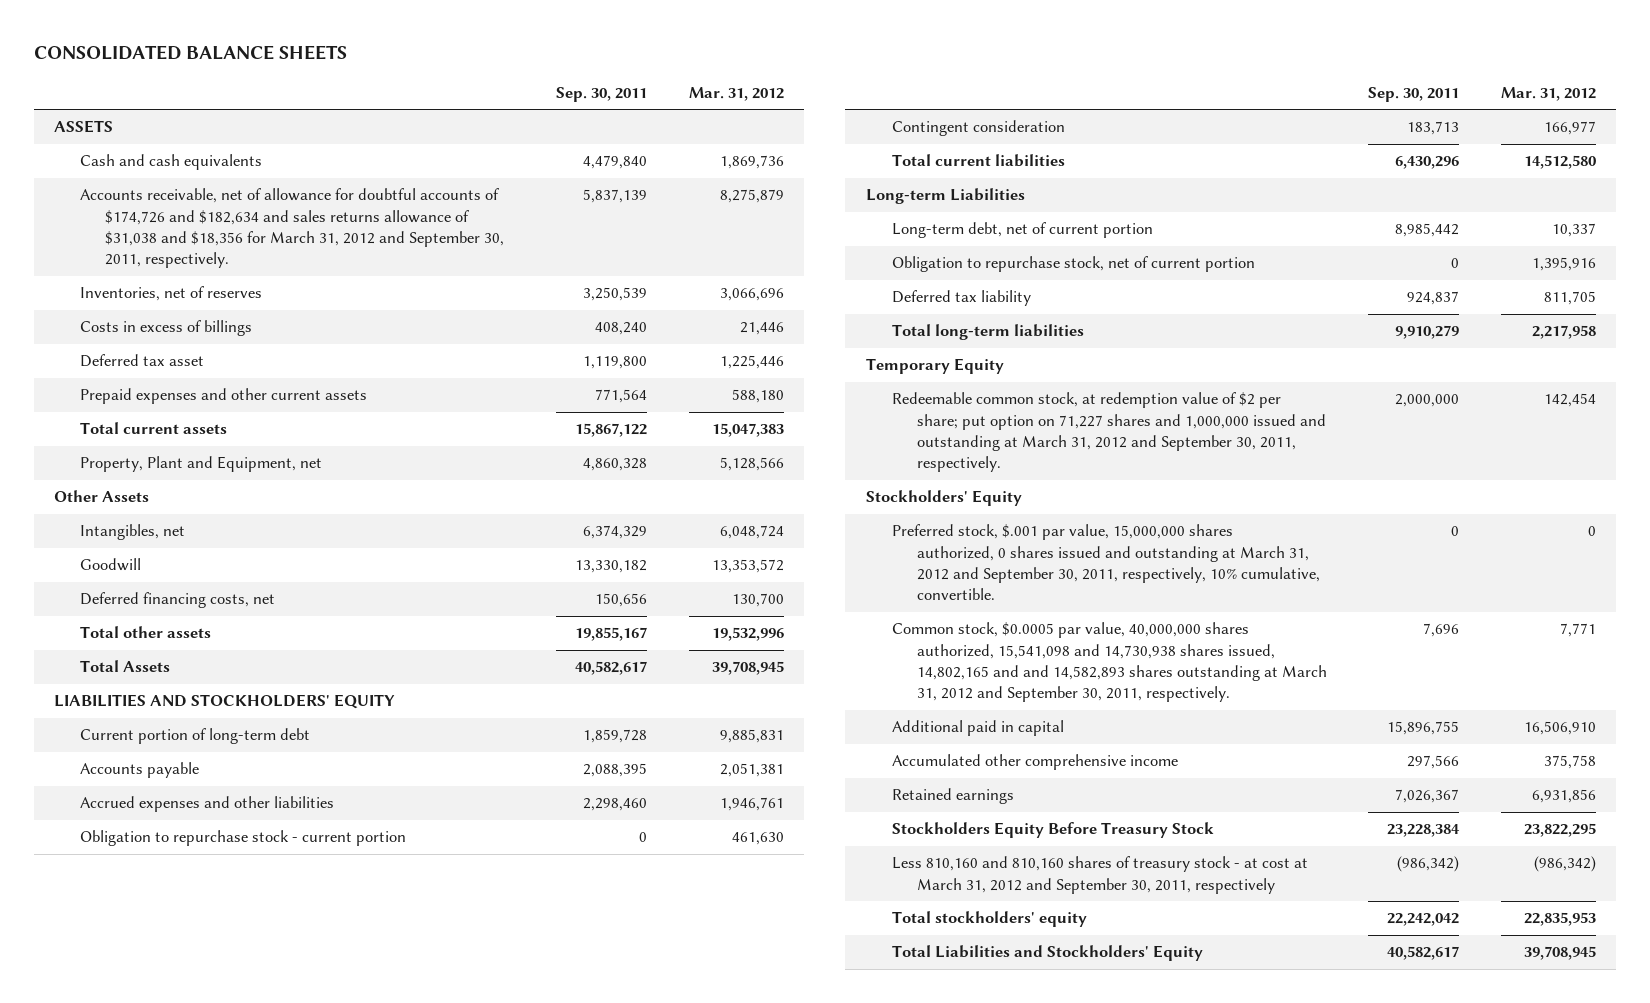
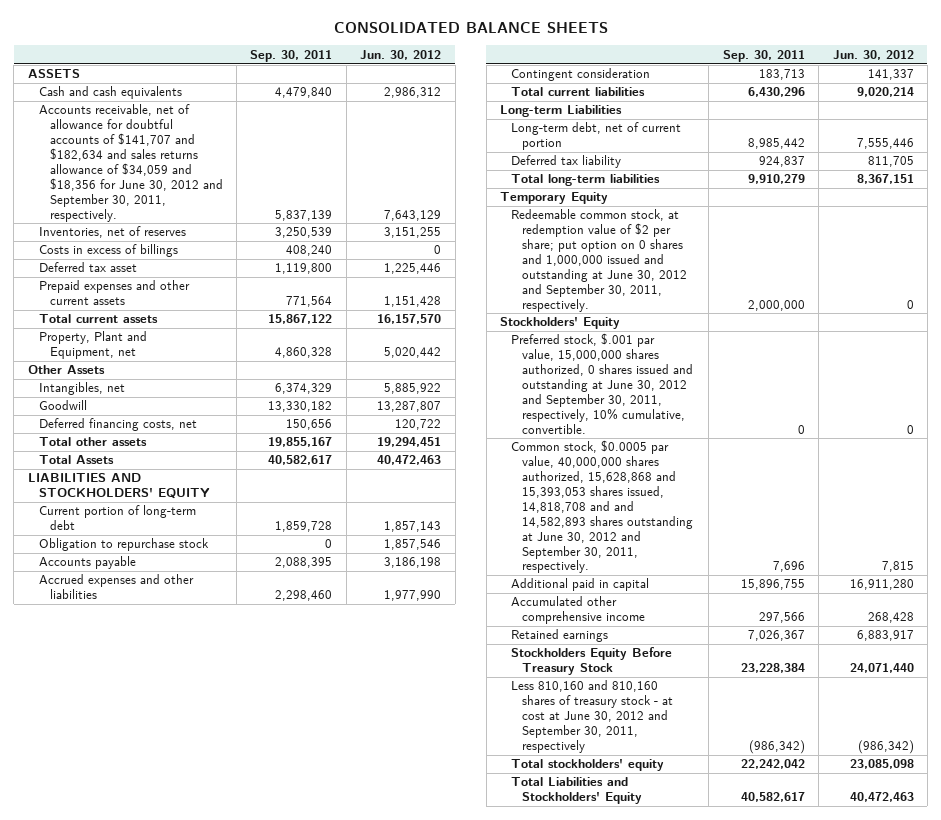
[688,86,784,101] Mar. 31, 2012 -> none
none -> [360,49,442,60] Jun. 30, 2012
[79,188,505,269] Accounts receivable, net of allowance for doubtful accounts of $174,726 and $182,634 and sales returns allowance of $31,038 and $18,356 for March 31, 2012 and September 30, 2011, respectively. -> [38,104,223,222] Accounts receivable, net of allowance for doubtful accounts of $141,707 and $182,634 and sales returns allowance of $34,059 and $18,356 for June 30, 2012 and September 30, 2011, respectively.
none -> [38,538,209,552] Obligation to repurchase stock
[79,830,406,847] Obligation to repurchase stock - current portion -> none
[891,256,1255,273] Obligation to repurchase stock, net of current portion -> none
[891,392,1326,473] Redeemable common stock, at redemption value of $2 per share; put option on 71,227 shares and 1,000,000 issued and outstanding at March 31, 2012 and September 30, 2011, respectively. -> [511,209,688,312] Redeemable common stock, at redemption value of $2 per share; put option on 0 shares and 1,000,000 issued and outstanding at June 30, 2012 and September 30, 2011, respectively.
[891,524,1320,601] Preferred stock, $.001 par value, 15,000,000 shares authorized, 0 shares issued and outstanding at March 31, 2012 and September 30, 2011, respectively, 10% cumulative, convertible. -> [511,333,694,434] Preferred stock, $.001 par value, 15,000,000 shares authorized, 0 shares issued and outstanding at June 30, 2012 and September 30, 2011, respectively, 10% cumulative, convertible.
[891,622,1327,703] Common stock, $0.0005 par value, 40,000,000 shares authorized, 15,541,098 and 14,730,938 shares issued, 14,802,165 and and 14,582,893 shares outstanding at March 31, 2012 and September 30, 2011, respectively. -> [511,440,694,574] Common stock, $0.0005 par value, 40,000,000 shares authorized, 15,628,868 and 15,393,053 shares issued, 14,818,708 and and 14,582,893 shares outstanding at June 30, 2012 and September 30, 2011, respectively.
[891,856,1308,894] Less 810,160 and 810,160 shares of treasury stock - at cost at March 31, 2012 and September 30, 2011, respectively -> [511,680,674,753] Less 810,160 and 810,160 shares of treasury stock - at cost at June 30, 2012 and September 30, 2011, respectively

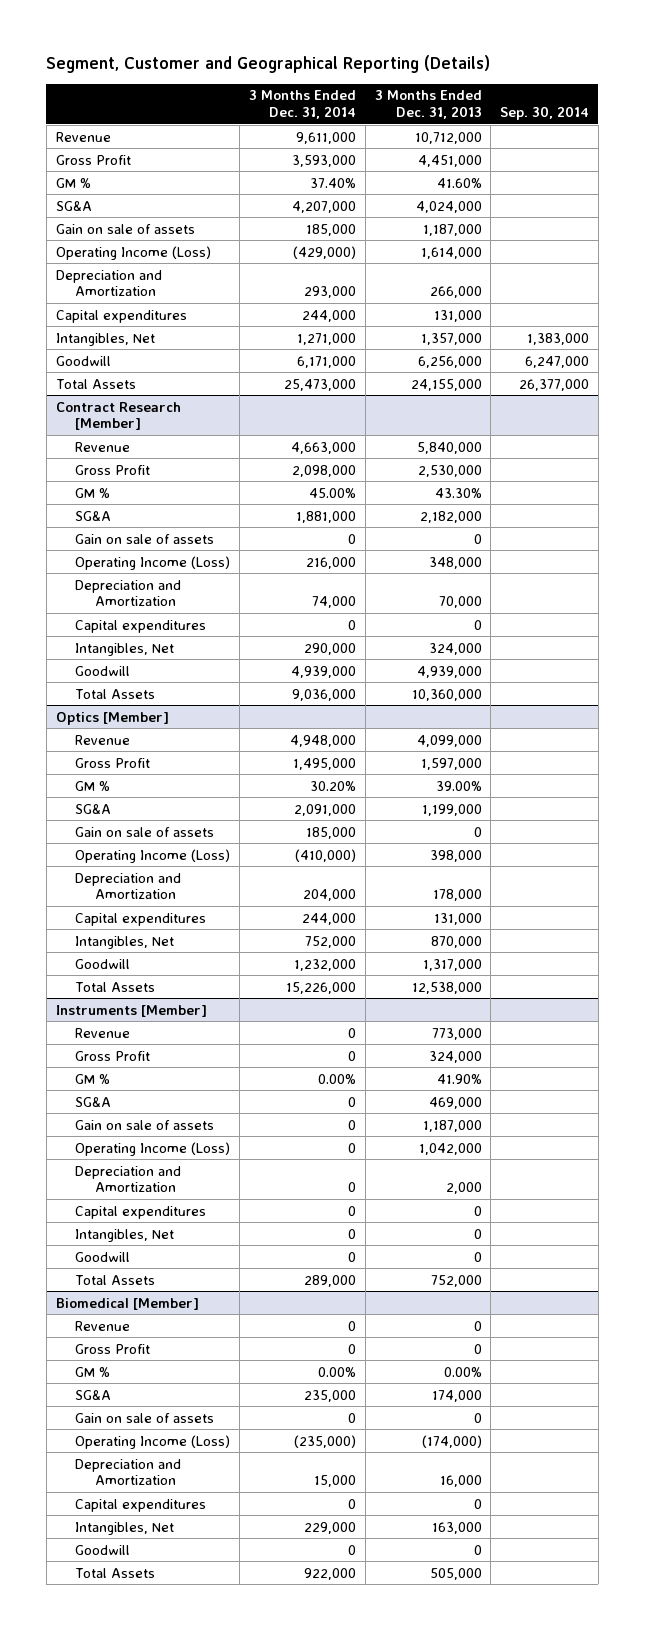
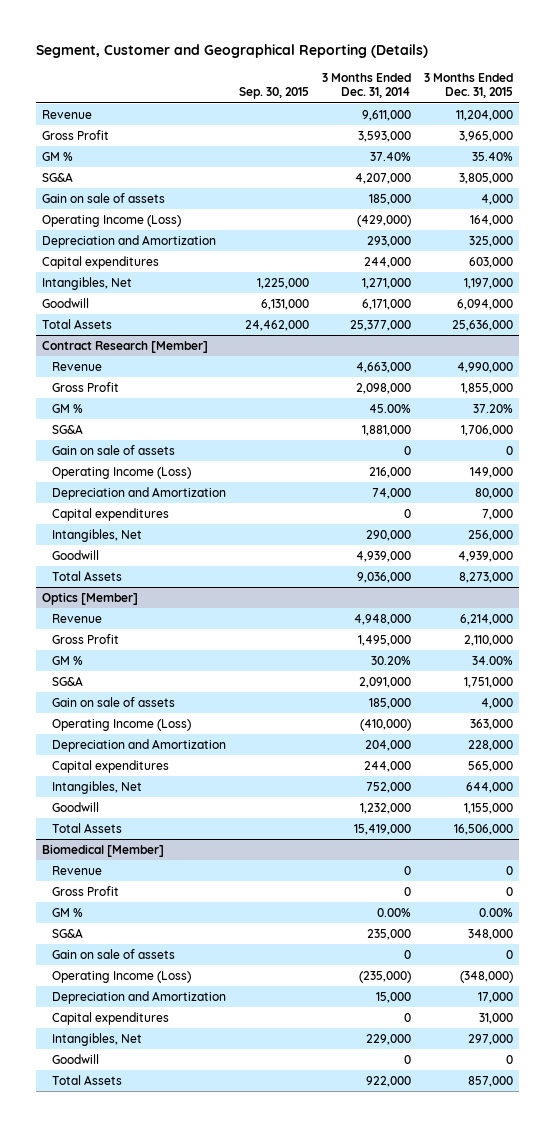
[374,90,482,120] 3 Months Ended Dec. 31, 2013 -> none
[500,106,590,121] Sep. 30, 2014 -> none
none -> [238,87,309,100] Sep. 30, 2015
none -> [423,72,513,99] 3 Months Ended Dec. 31, 2015
[283,378,356,391] 25,473,000 -> [349,319,411,331] 25,377,000
[55,1004,207,1017] Instruments [Member] -> none
[75,1027,131,1038] Revenue -> none
[75,1050,151,1061] Gross Profit -> none
[75,1073,111,1084] GM % -> none
[75,1096,112,1107] SG&A -> none
[75,1119,215,1130] Gain on sale of assets -> none
[75,1141,231,1156] Operating Income (Loss) -> none
[75,1165,182,1193] Depreciation and Amortization -> none
[75,1205,207,1219] Capital expenditures -> none
[75,1228,175,1242] Intangibles, Net -> none
[75,1251,131,1262] Goodwill -> none
[75,1274,156,1285] Total Assets -> none
[285,981,356,994] 15,226,000 -> [353,823,411,835] 15,419,000

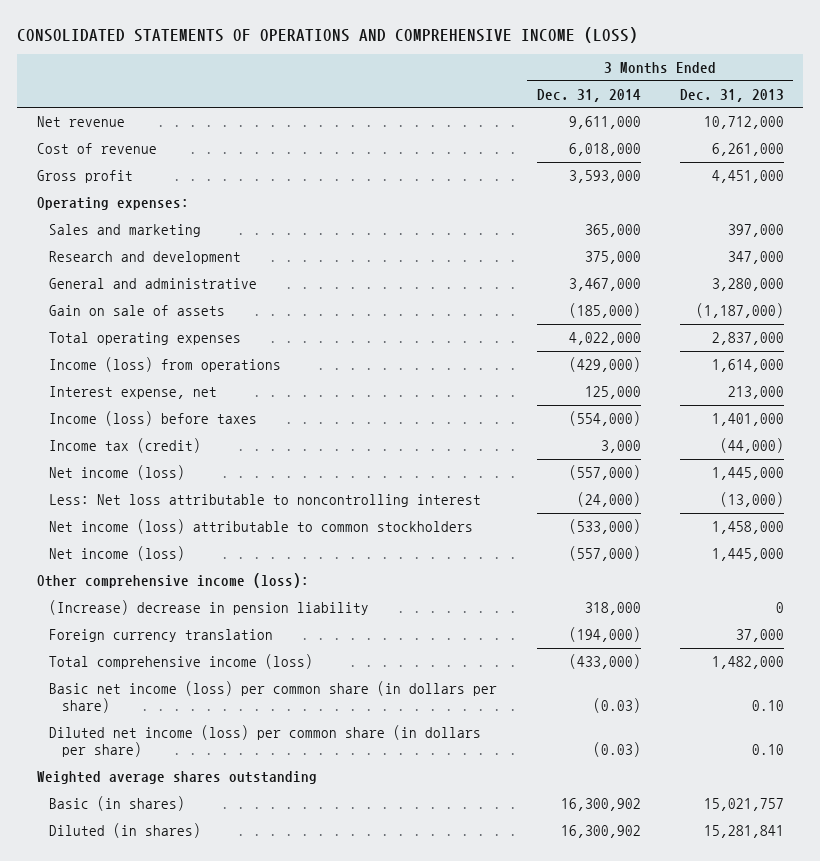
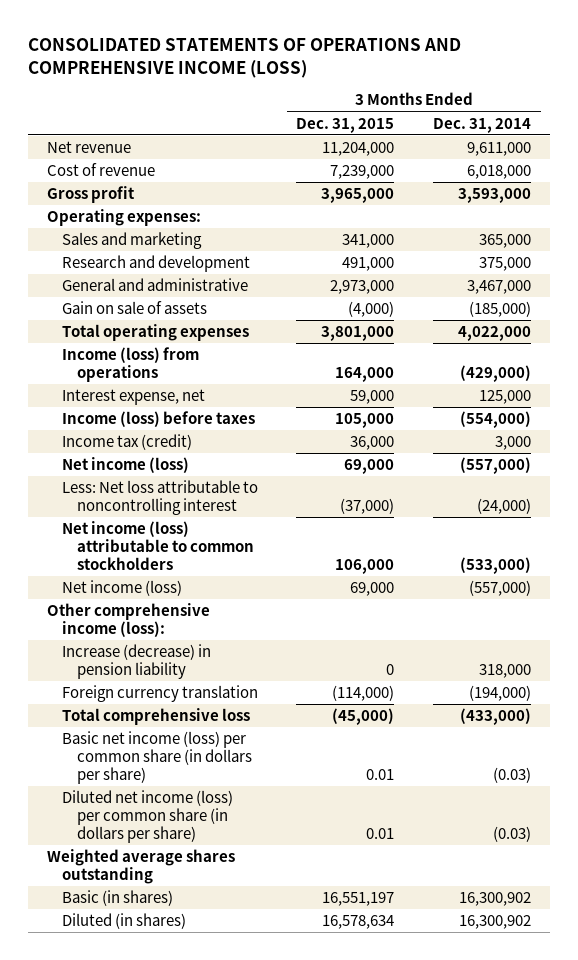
[679,88,784,102] Dec. 31, 2013 -> none
none -> [296,117,395,133] Dec. 31, 2015
[49,599,370,615] (Increase) decrease in pension liability -> [61,643,211,679] Increase (decrease) in pension liability
[49,653,314,669] Total comprehensive income (loss) -> [61,707,250,725] Total comprehensive loss

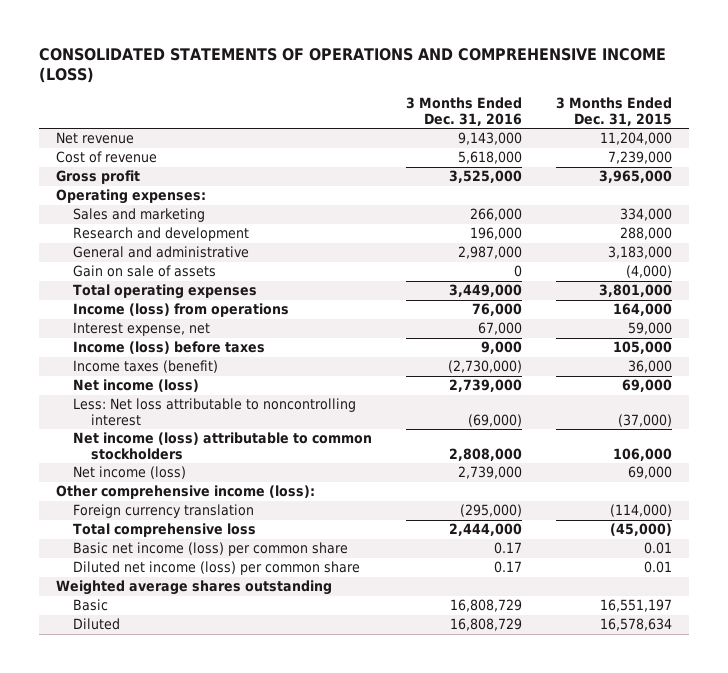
[432,117,531,133] Dec. 31, 2014 -> none
none -> [406,97,523,126] 3 Months Ended Dec. 31, 2016
[342,233,395,248] 341,000 -> [620,208,673,222] 334,000
[342,256,395,271] 491,000 -> [620,227,673,241] 288,000
[330,279,395,294] 2,973,000 -> [608,246,673,260] 3,183,000
[61,433,192,450] Income tax (credit) -> [73,360,219,374] Income taxes (benefit)
[61,643,211,679] Increase (decrease) in pension liability -> none
[61,730,252,784] Basic net income (loss) per common share (in dollars per share) -> [73,542,349,557] Basic net income (loss) per common share
[61,789,233,843] Diluted net income (loss) per common share (in dollars per share) -> [73,561,361,576] Diluted net income (loss) per common share
[61,889,173,906] Basic (in shares) -> [73,599,109,612] Basic
[61,912,186,929] Diluted (in shares) -> [73,618,121,631] Diluted

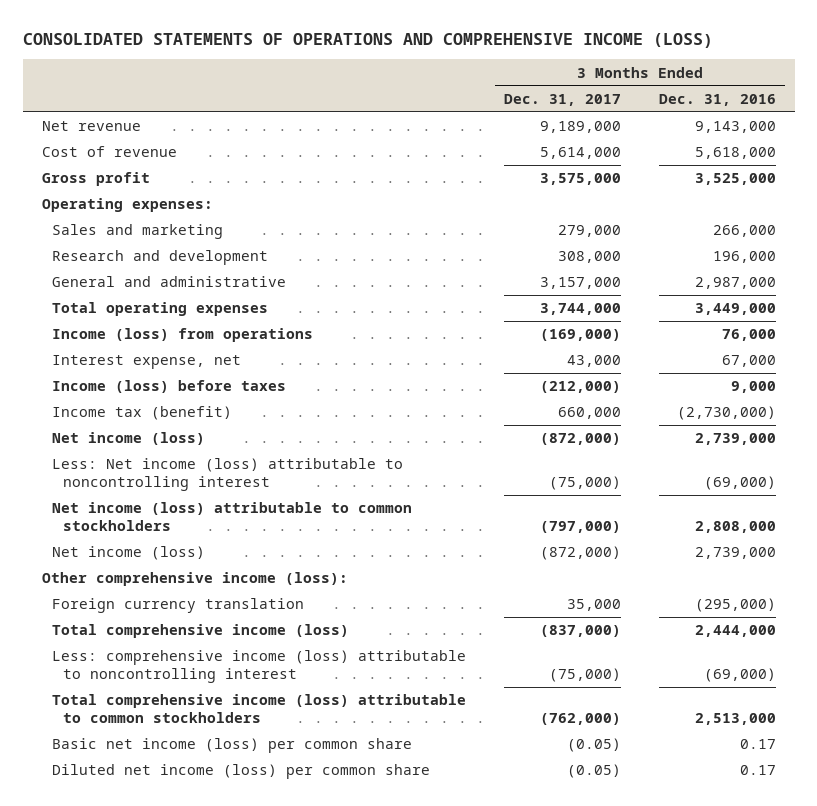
[556,97,673,126] 3 Months Ended Dec. 31, 2015 -> none
none -> [503,93,621,106] Dec. 31, 2017
[73,265,217,278] Gain on sale of assets -> none
[73,360,219,374] Income taxes (benefit) -> [52,406,233,421] Income tax (benefit)
[73,398,357,426] Less: Net loss attributable to noncontrolling interest -> [52,458,404,492] Less: Net income (loss) attributable to noncontrolling interest
none -> [52,624,350,639] Total comprehensive income (loss)
none -> [52,650,467,684] Less: comprehensive income (loss) attributable to noncontrolling interest
[73,523,257,538] Total comprehensive loss -> [52,694,467,724] Total comprehensive income (loss) attributable to common stockholders
[449,523,523,537] 2,444,000 -> [694,713,776,726] 2,513,000
[55,580,332,596] Weighted average shares outstanding -> none
[73,599,109,612] Basic -> none
[73,618,121,631] Diluted -> none

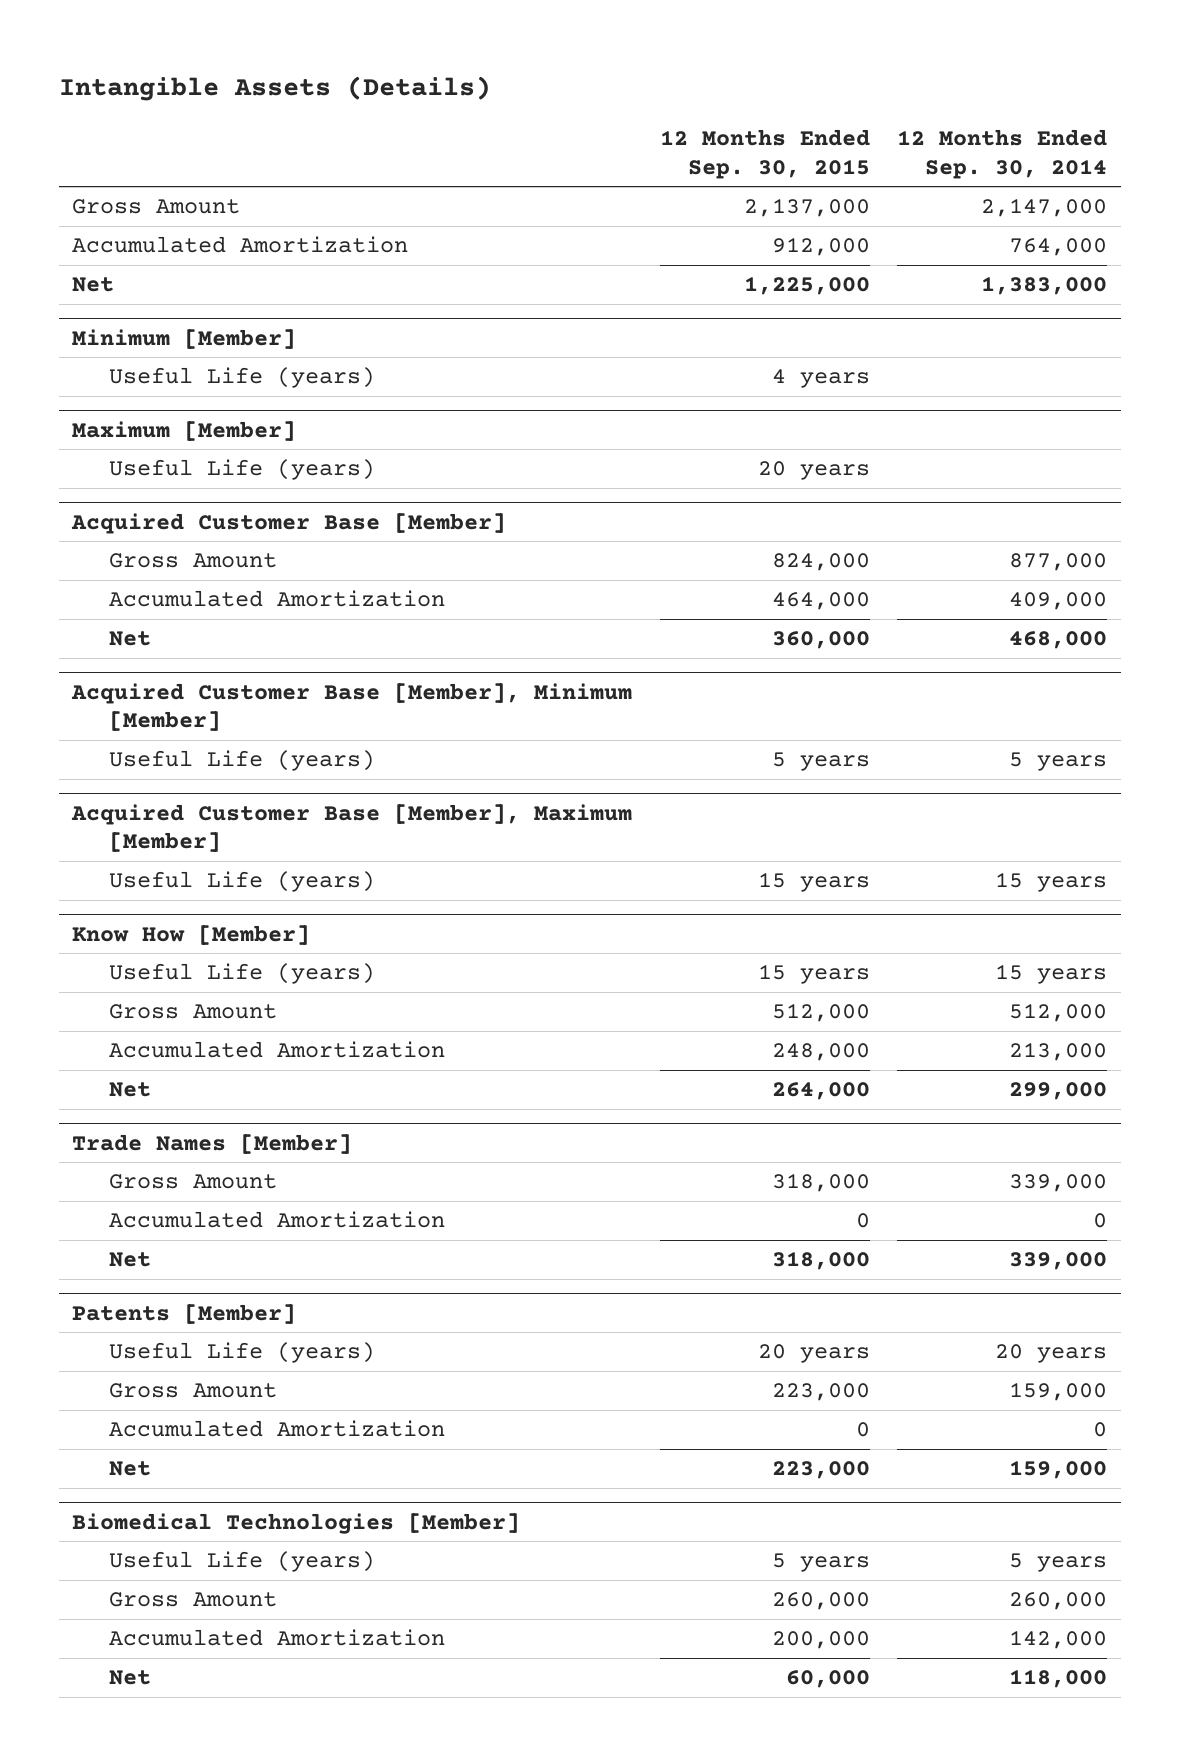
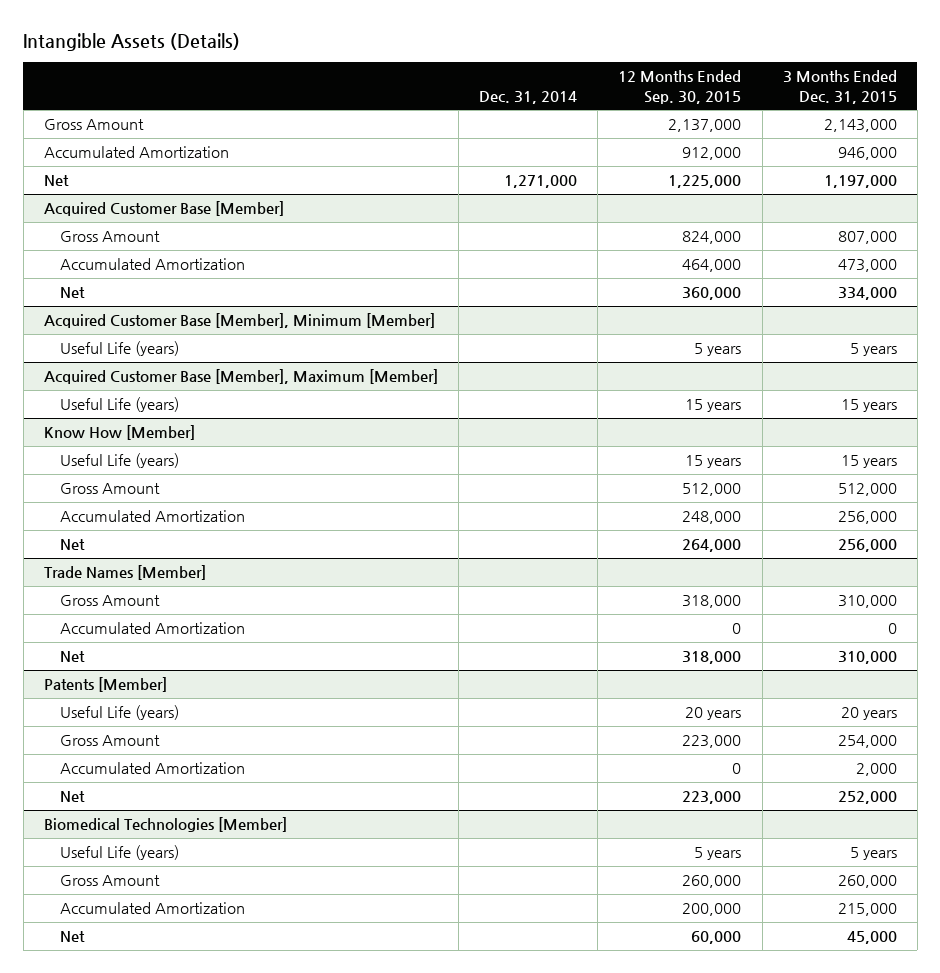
[897,129,1108,179] 12 Months Ended Sep. 30, 2014 -> none
none -> [479,90,578,104] Dec. 31, 2014
none -> [782,70,897,104] 3 Months Ended Dec. 31, 2015
[72,328,297,349] Minimum [Member] -> none
[109,367,376,389] Useful Life (years) -> none
[72,420,297,441] Maximum [Member] -> none
[109,459,376,481] Useful Life (years) -> none

